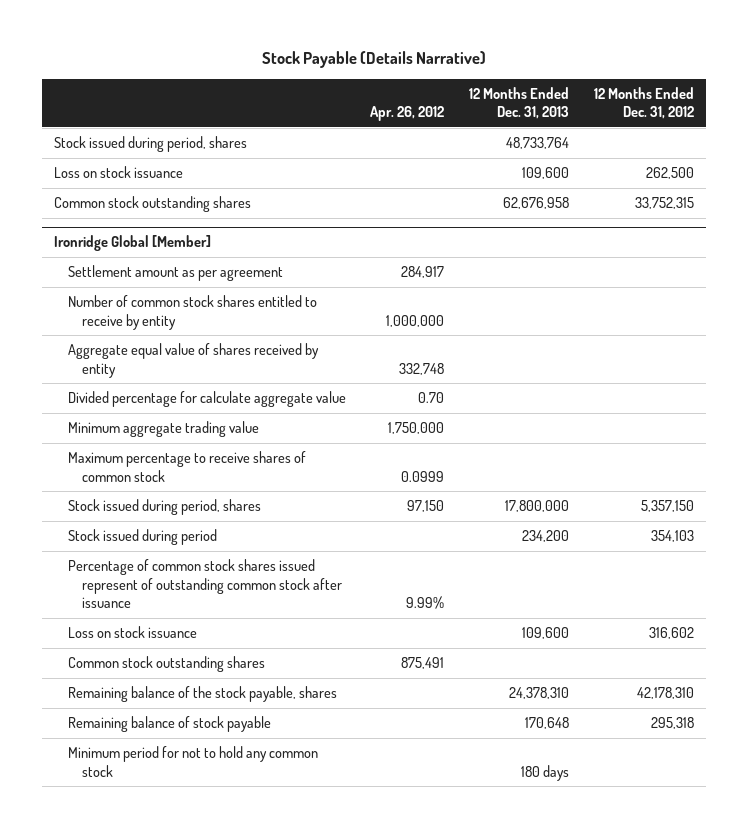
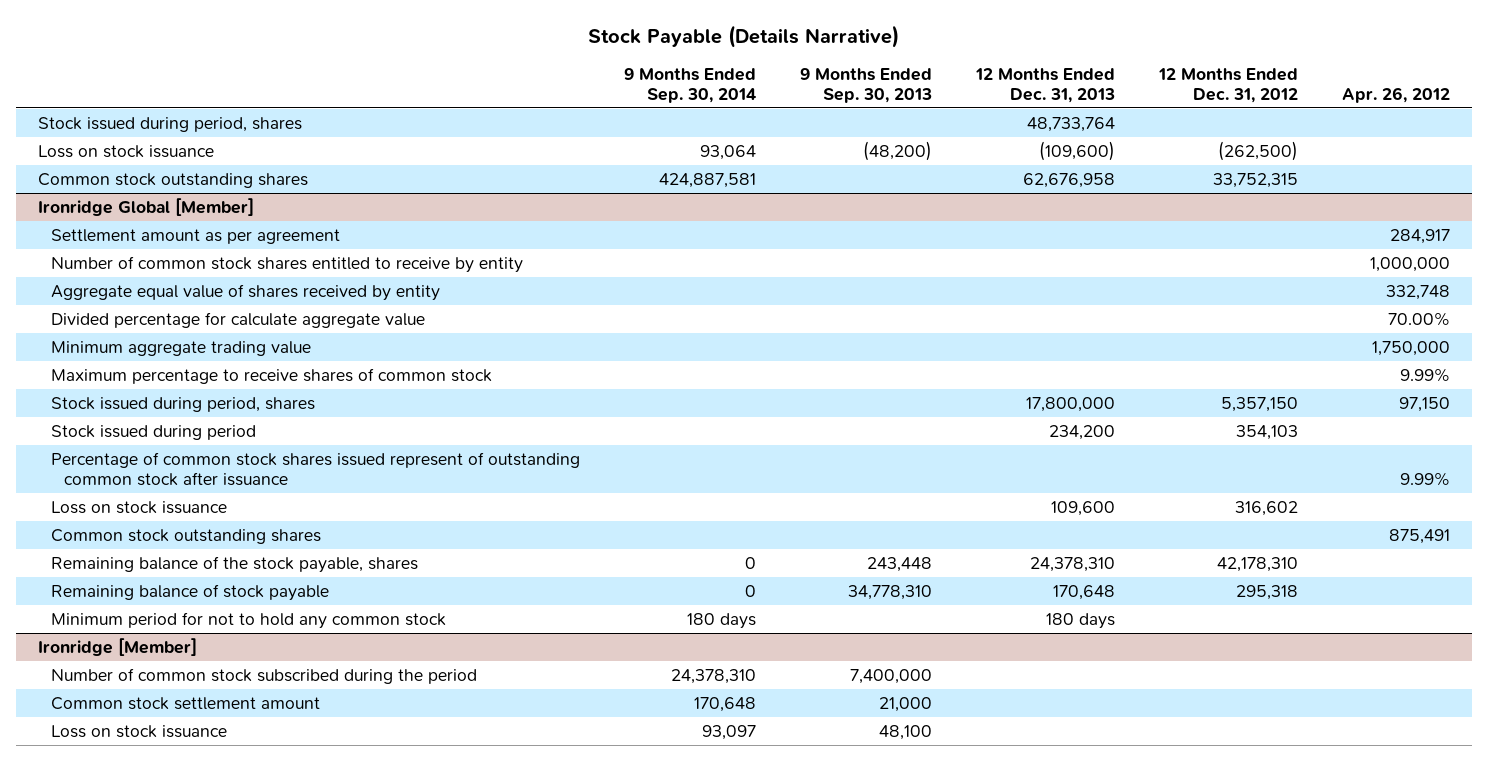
none -> [623,67,756,103] 9 Months Ended Sep. 30, 2014
none -> [799,67,932,103] 9 Months Ended Sep. 30, 2013
[522,167,570,180] 109,600 -> [1038,140,1115,161] (109,600)
[645,167,694,180] 262,500 -> [1217,140,1298,161] (262,500)
[418,392,445,404] 0.70 -> [1387,311,1450,326] 70.00%
[401,470,445,482] 0.0999 -> [1399,367,1450,382] 9.99%
none -> [37,637,197,656] Ironridge [Member]
none -> [50,667,477,684] Number of common stock subscribed during the period
none -> [50,696,320,710] Common stock settlement amount
none -> [50,724,227,738] Loss on stock issuance

